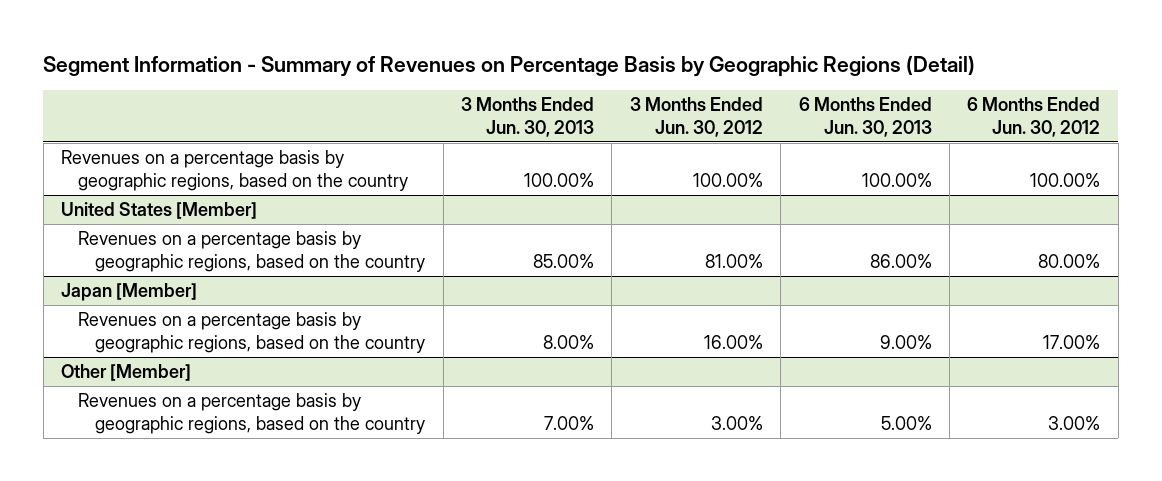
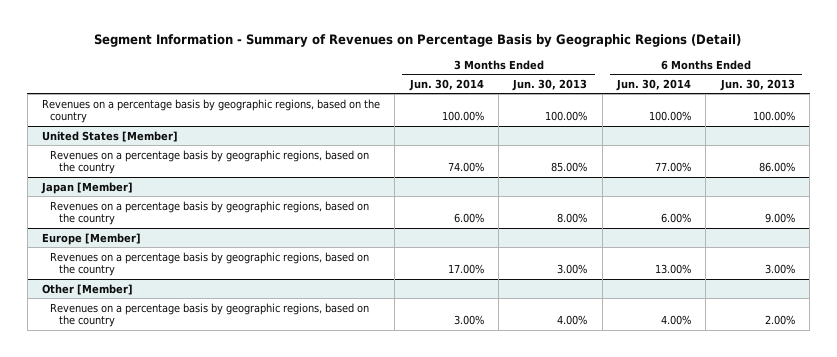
[629,96,763,137] 3 Months Ended Jun. 30, 2012 -> none
[967,96,1101,137] 6 Months Ended Jun. 30, 2012 -> none
none -> [408,78,484,91] Jun. 30, 2014
none -> [616,78,692,91] Jun. 30, 2014
none -> [42,232,142,245] Europe [Member]
none -> [50,251,370,277] Revenues on a percentage basis by geographic regions, based on the country
[543,416,594,431] 7.00% -> [557,315,588,326] 4.00%
[880,416,932,431] 5.00% -> [764,315,795,326] 2.00%

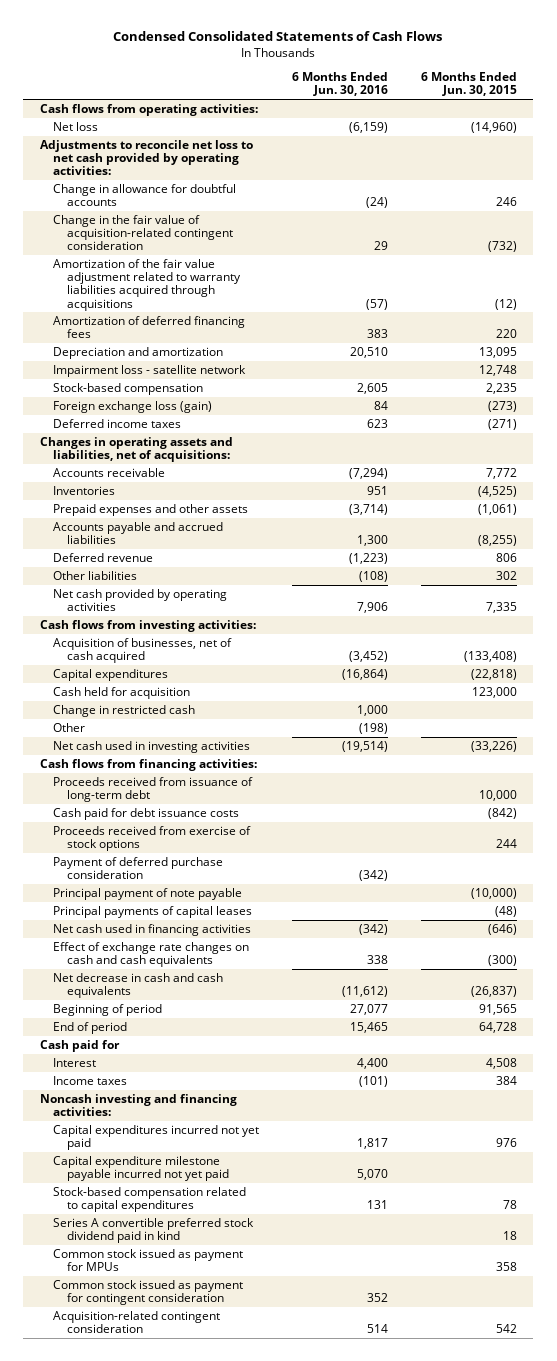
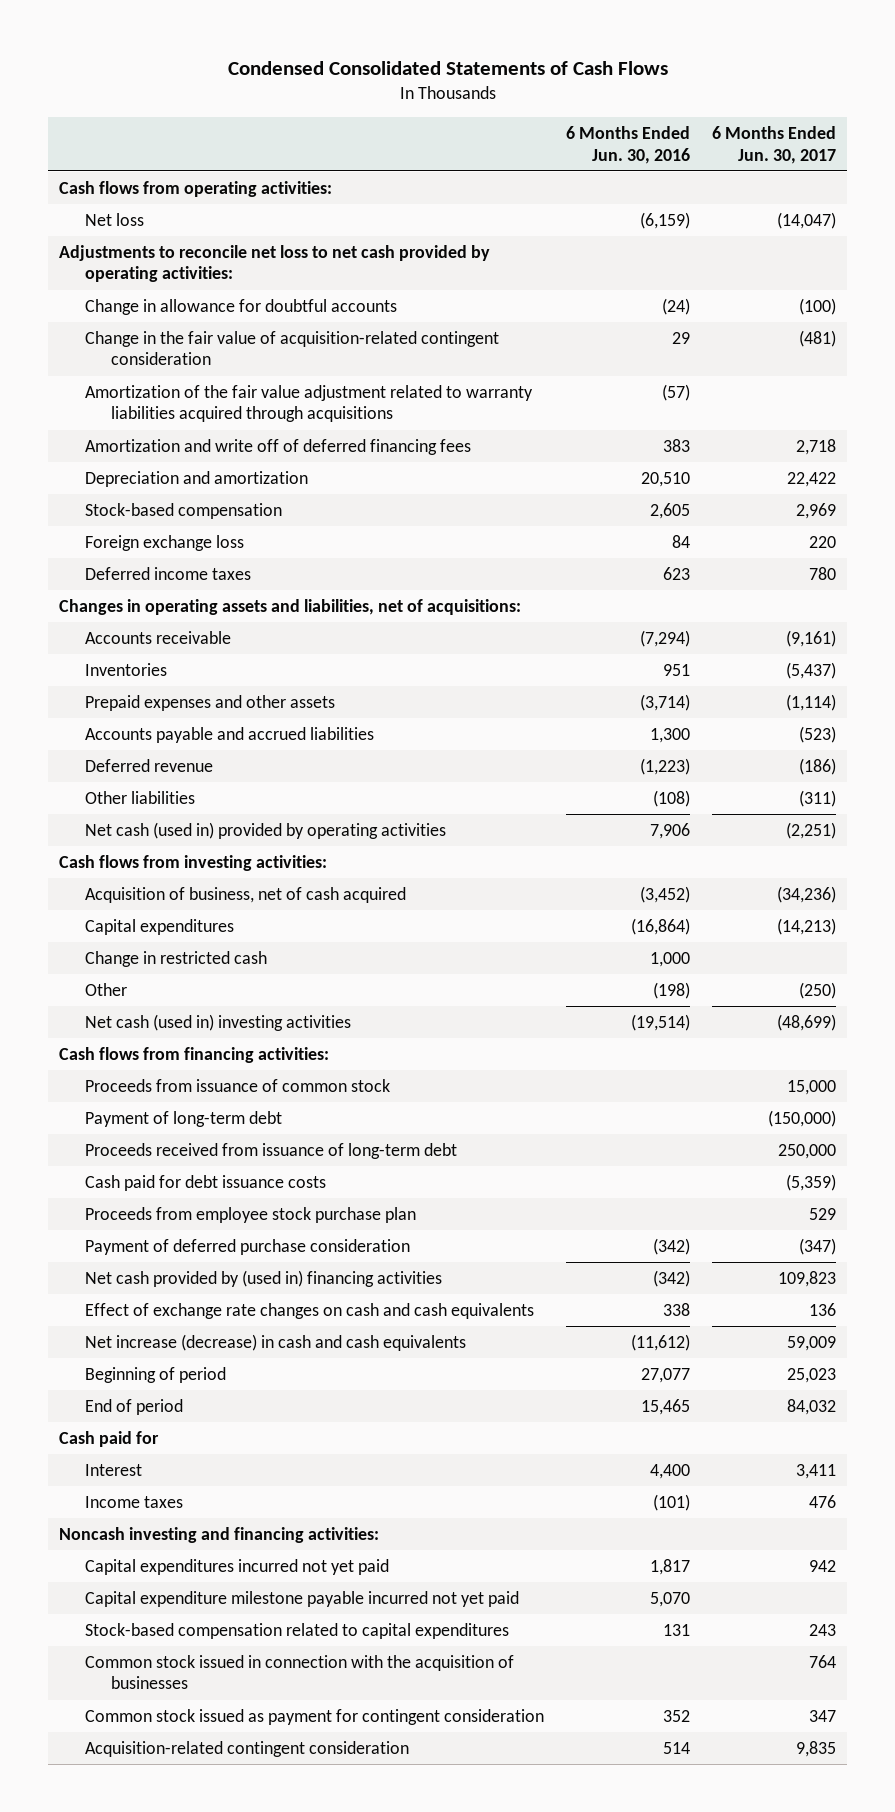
[420,72,517,97] 6 Months Ended Jun. 30, 2015 -> none
none -> [712,125,837,164] 6 Months Ended Jun. 30, 2017
[53,315,246,339] Amortization of deferred financing fees -> [85,438,472,455] Amortization and write off of deferred financing fees
[53,364,247,377] Impairment loss - satellite network -> none
[53,400,213,413] Foreign exchange loss (gain) -> [85,534,245,551] Foreign exchange loss
[53,588,228,612] Net cash provided by operating activities -> [85,821,447,839] Net cash (used in) provided by operating activities
[53,637,233,664] Acquisition of businesses, net of cash acquired -> [85,886,407,903] Acquisition of business, net of cash acquired
[53,686,191,699] Cash held for acquisition -> none
[53,740,251,753] Net cash used in investing activities -> [85,1013,352,1031] Net cash (used in) investing activities
none -> [85,1078,391,1092] Proceeds from issuance of common stock
none -> [85,1110,283,1127] Payment of long-term debt
[53,825,252,852] Proceeds received from exercise of stock options -> none
none -> [85,1206,417,1223] Proceeds from employee stock purchase plan
[53,887,243,900] Principal payment of note payable -> none
[53,905,253,918] Principal payments of capital leases -> none
[53,923,252,936] Net cash used in financing activities -> [85,1269,443,1287] Net cash provided by (used in) financing activities
[53,972,224,999] Net decrease in cash and cash equivalents -> [85,1333,467,1351] Net increase (decrease) in cash and cash equivalents
[53,1217,255,1244] Series A convertible preferred stock dividend paid in kind -> none
[53,1248,244,1272] Common stock issued as payment for MPUs -> none
none -> [85,1654,515,1690] Common stock issued in connection with the acquisition of businesses

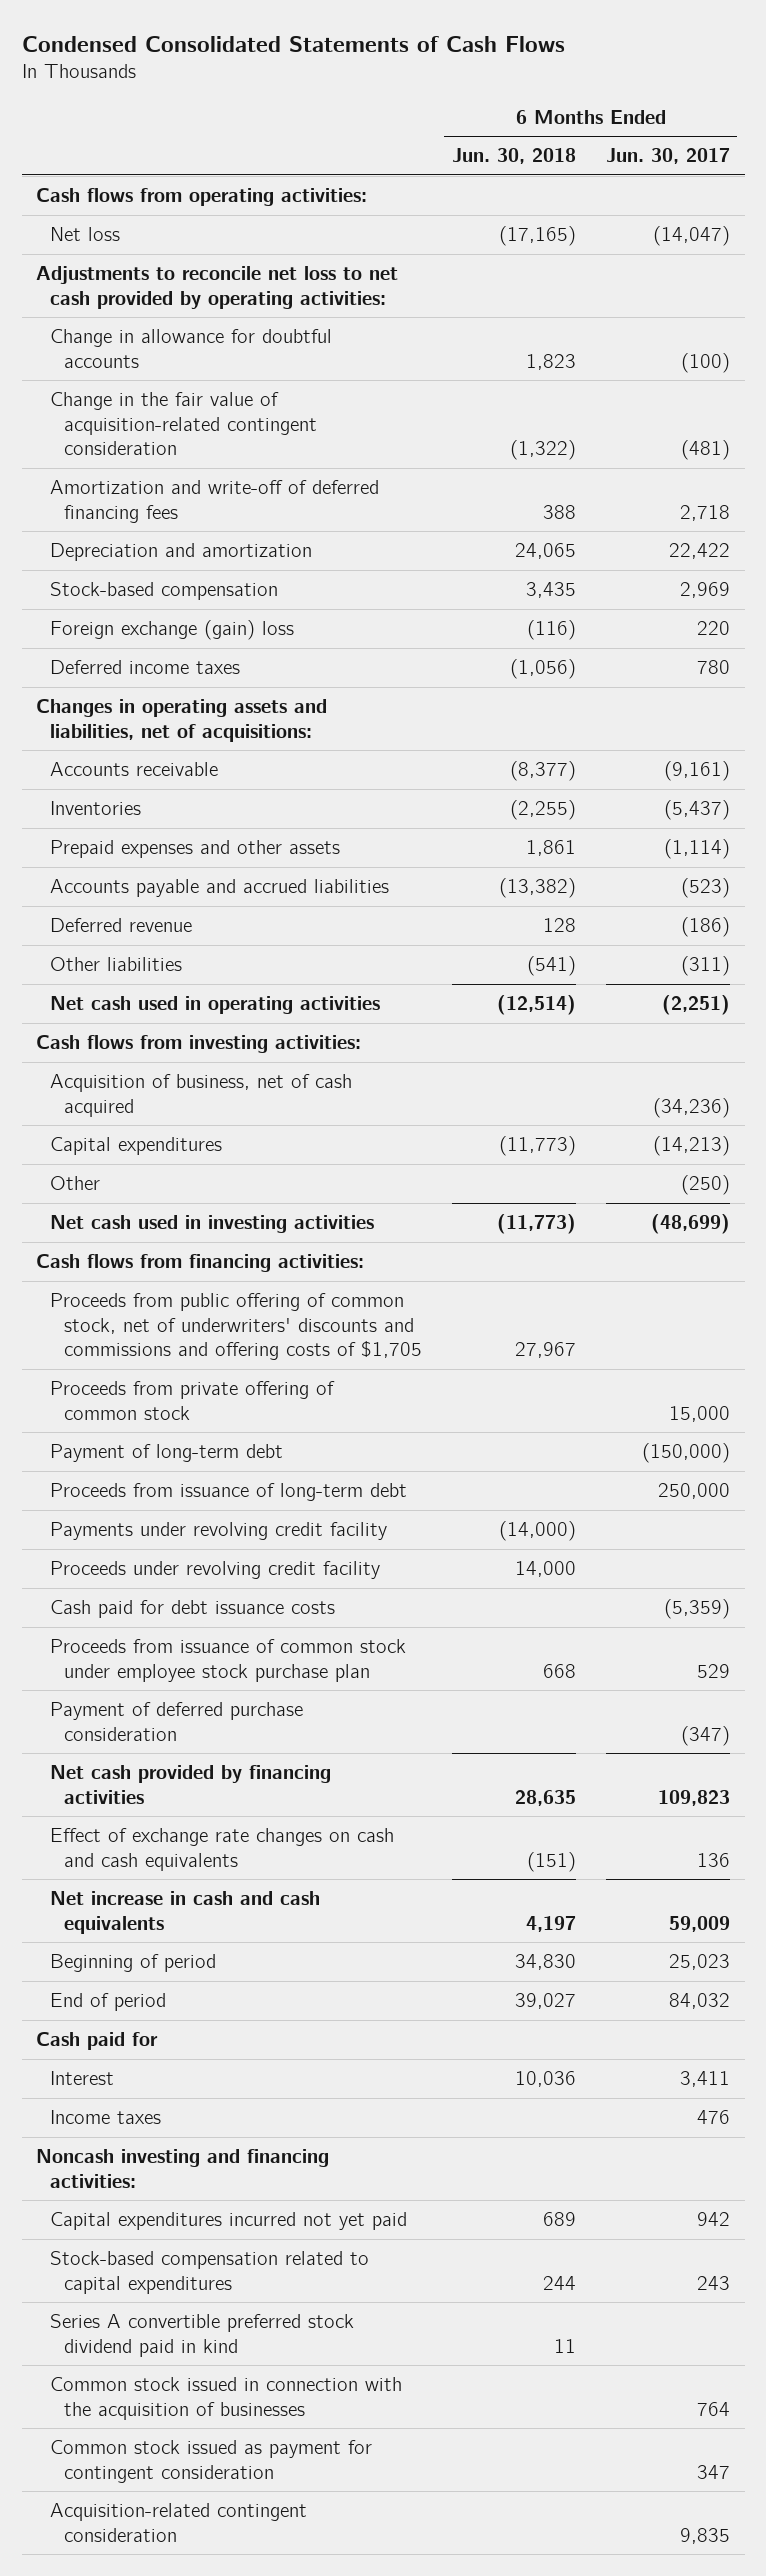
[566,125,691,164] 6 Months Ended Jun. 30, 2016 -> none
none -> [451,148,576,165] Jun. 30, 2018
[85,384,534,423] Amortization of the fair value adjustment related to warranty liabilities acquired through acquisitions -> none
[85,438,472,455] Amortization and write off of deferred financing fees -> [50,479,380,523] Amortization and write-off of deferred financing fees
[85,534,245,551] Foreign exchange loss -> [50,619,295,640] Foreign exchange (gain) loss
[85,821,447,839] Net cash (used in) provided by operating activities -> [50,995,381,1014] Net cash used in operating activities
[85,950,268,967] Change in restricted cash -> none
[85,1013,352,1031] Net cash (used in) investing activities -> [50,1214,375,1233] Net cash used in investing activities
none -> [50,1292,423,1361] Proceeds from public offering of common stock, net of underwriters' discounts and commissions and offering costs of $1,705
[85,1078,391,1092] Proceeds from issuance of common stock -> [50,1380,336,1420] Proceeds from private offering of common stock
[85,1142,458,1159] Proceeds received from issuance of long-term debt -> [50,1482,408,1501] Proceeds from issuance of long-term debt
none -> [50,1521,388,1540] Payments under revolving credit facility
none -> [50,1560,381,1579] Proceeds under revolving credit facility
[85,1206,417,1223] Proceeds from employee stock purchase plan -> [50,1638,407,1682] Proceeds from issuance of common stock under employee stock purchase plan
[85,1269,443,1287] Net cash provided by (used in) financing activities -> [50,1764,332,1804] Net cash provided by financing activities
[85,1333,467,1351] Net increase (decrease) in cash and cash equivalents -> [50,1890,321,1934] Net increase in cash and cash equivalents
[85,1590,520,1607] Capital expenditure milestone payable incurred not yet paid -> none
none -> [50,2313,355,2357] Series A convertible preferred stock dividend paid in kind

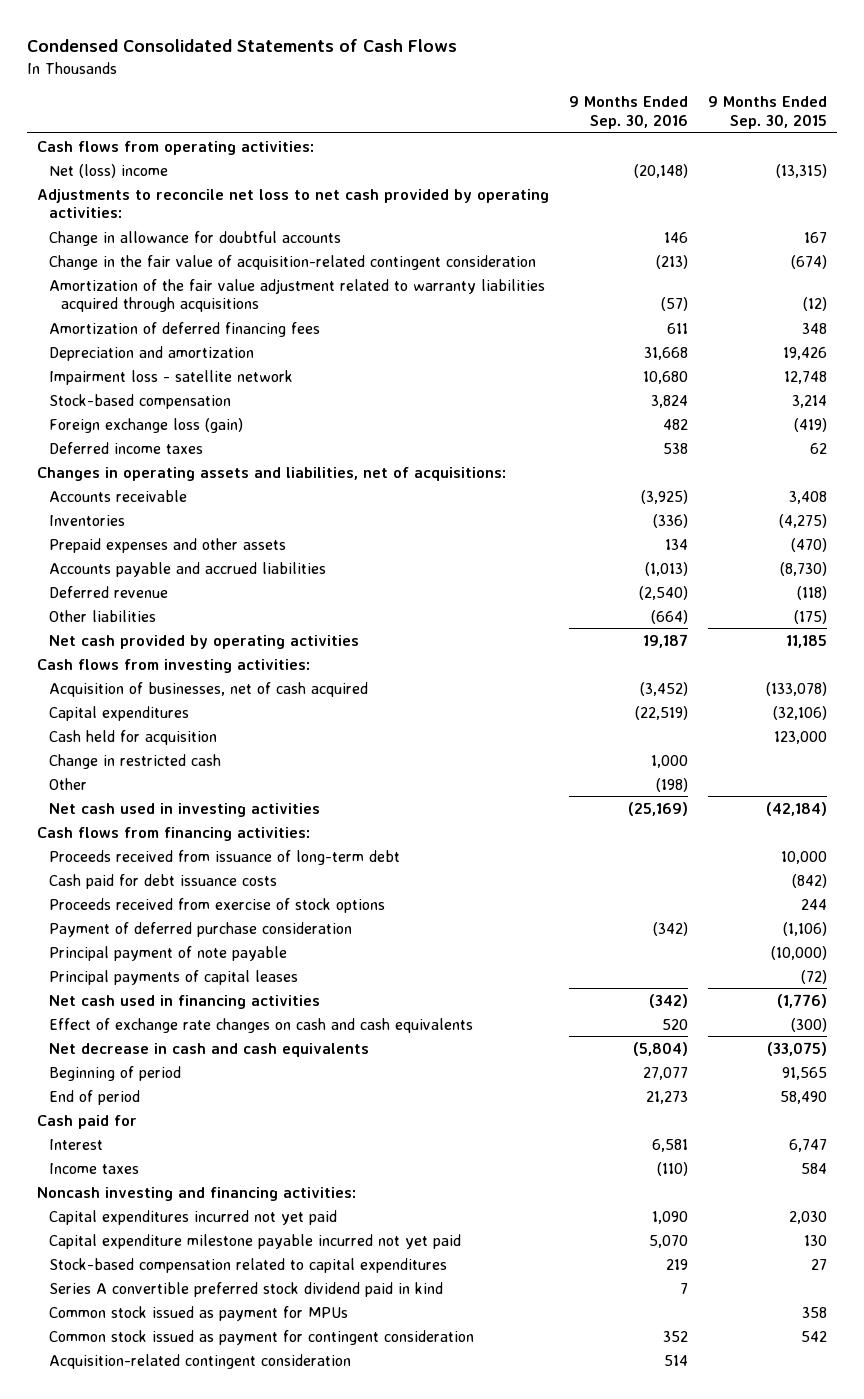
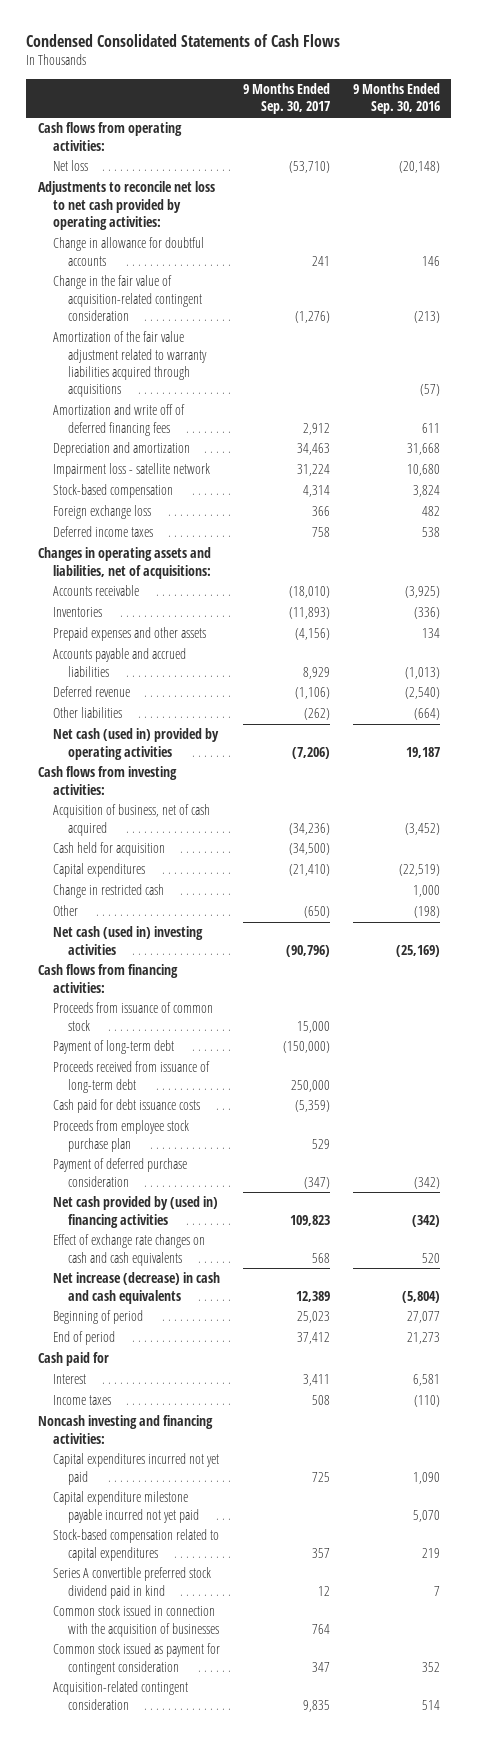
[707,96,827,130] 9 Months Ended Sep. 30, 2015 -> none
none -> [242,82,330,115] 9 Months Ended Sep. 30, 2017
[49,163,169,178] Net (loss) income -> [53,160,89,172] Net loss
[49,321,321,337] Amortization of deferred financing fees -> [53,404,186,436] Amortization and write off of deferred financing fees
[49,417,244,433] Foreign exchange loss (gain) -> [53,505,152,520] Foreign exchange loss
[49,634,360,649] Net cash provided by operating activities -> [53,728,220,760] Net cash (used in) provided by operating activities
[49,681,369,697] Acquisition of businesses, net of cash acquired -> [53,804,211,836] Acquisition of business, net of cash acquired
[49,705,190,721] Capital expenditures -> [53,863,146,878] Capital expenditures
[49,802,321,817] Net cash used in investing activities -> [53,926,204,955] Net cash (used in) investing activities
none -> [53,1002,214,1031] Proceeds from issuance of common stock
none -> [53,1040,175,1055] Payment of long-term debt
[49,897,386,913] Proceeds received from exercise of stock options -> none
none -> [53,1120,190,1152] Proceeds from employee stock purchase plan
[49,945,288,961] Principal payment of note payable -> none
[49,969,299,985] Principal payments of capital leases -> none
[49,994,321,1009] Net cash used in financing activities -> [53,1196,219,1228] Net cash provided by (used in) financing activities
[49,1042,370,1057] Net decrease in cash and cash equivalents -> [53,1272,221,1304] Net increase (decrease) in cash and cash equivalents
[49,1305,349,1321] Common stock issued as payment for MPUs -> none
none -> [53,1605,220,1637] Common stock issued in connection with the acquisition of businesses

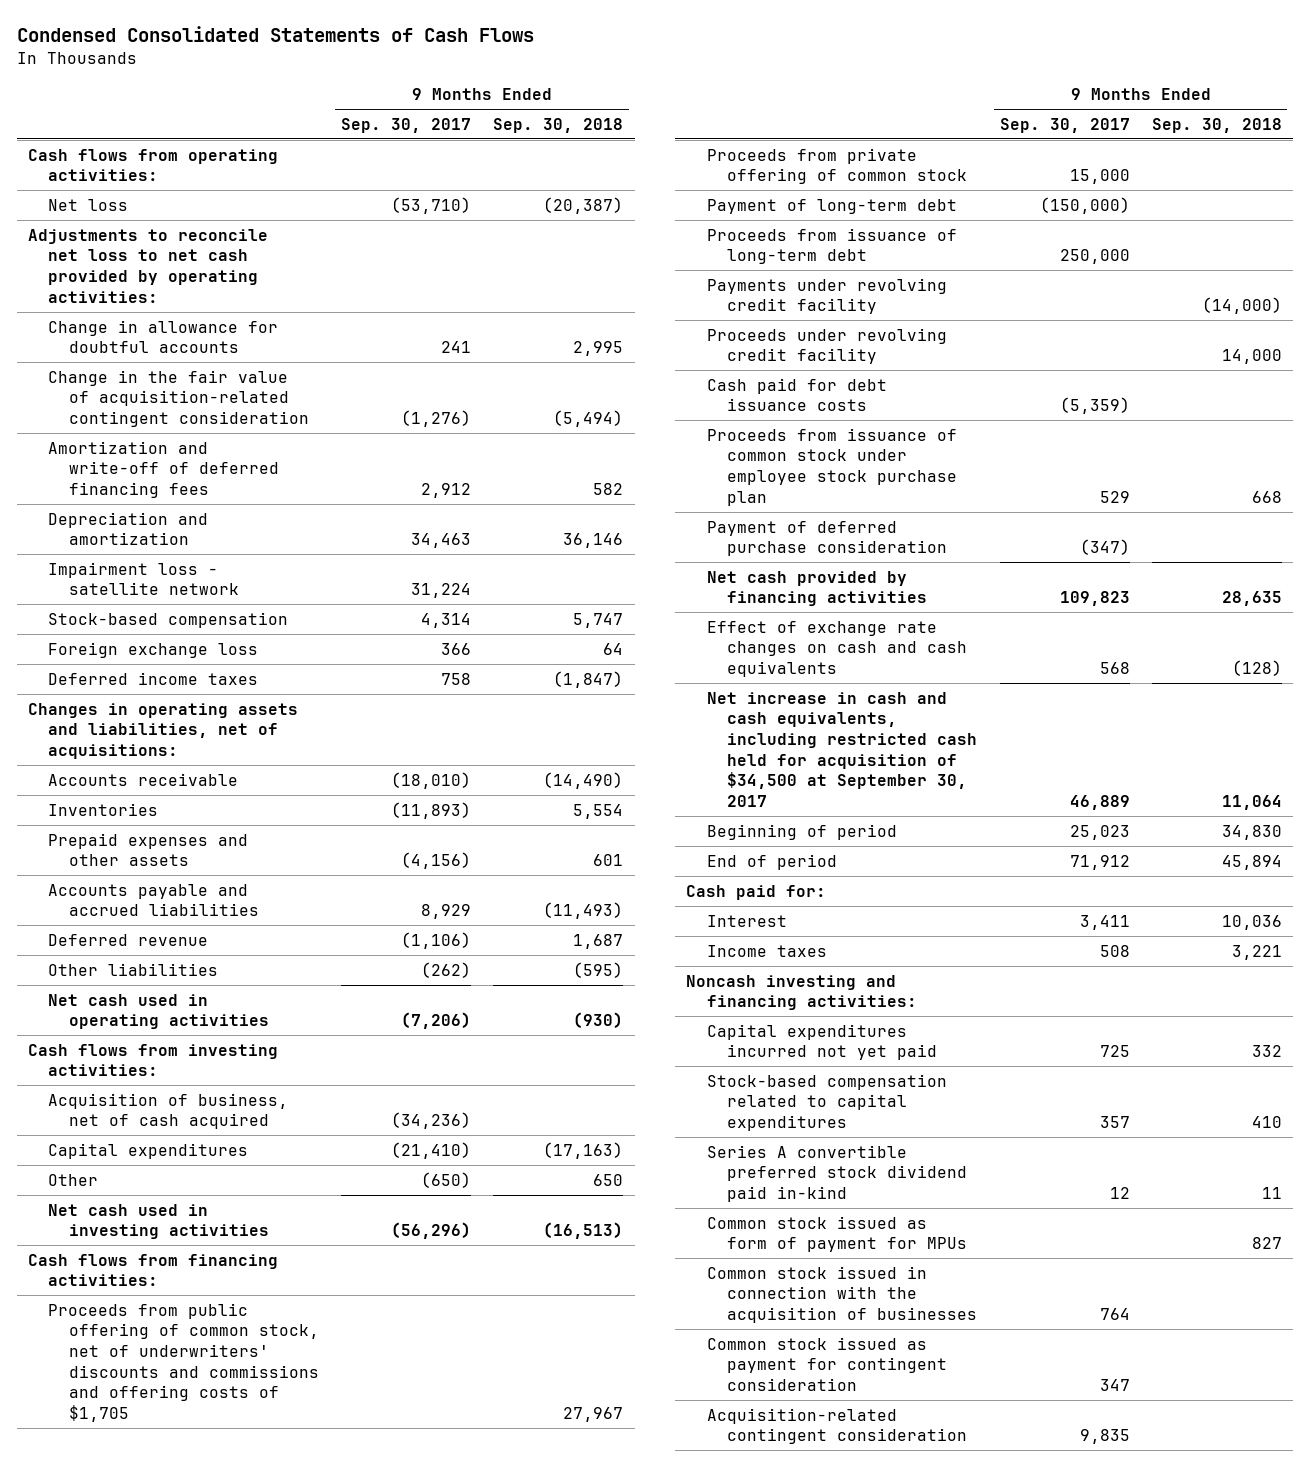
[352,82,440,115] 9 Months Ended Sep. 30, 2016 -> none
none -> [493,118,624,134] Sep. 30, 2018
[53,331,208,398] Amortization of the fair value adjustment related to warranty liabilities acquired through acquisitions -> none
[53,404,186,436] Amortization and write off of deferred financing fees -> [48,440,279,499] Amortization and write-off of deferred financing fees
[53,728,220,760] Net cash (used in) provided by operating activities -> [48,993,269,1030] Net cash used in operating activities
[53,842,166,857] Cash held for acquisition -> none
[53,884,165,899] Change in restricted cash -> none
[53,926,204,955] Net cash (used in) investing activities -> [48,1203,269,1240] Net cash used in investing activities
[285,944,330,957] (90,796) -> [391,1222,472,1240] (56,296)
none -> [48,1302,319,1422] Proceeds from public offering of common stock, net of underwriters' discounts and commissions and offering costs of $1,705
[53,1002,214,1031] Proceeds from issuance of common stock -> [706,147,968,185] Proceeds from private offering of common stock
[53,1061,211,1093] Proceeds received from issuance of long-term debt -> [706,227,957,265] Proceeds from issuance of long-term debt
none -> [706,277,947,315] Payments under revolving credit facility
none -> [706,327,947,365] Proceeds under revolving credit facility
[53,1120,190,1152] Proceeds from employee stock purchase plan -> [706,427,958,506] Proceeds from issuance of common stock under employee stock purchase plan
[53,1196,219,1228] Net cash provided by (used in) financing activities -> [706,570,928,607] Net cash provided by financing activities
[53,1272,221,1304] Net increase (decrease) in cash and cash equivalents -> none
none -> [706,691,978,807] Net increase in cash and cash equivalents, including restricted cash held for acquisition of $34,500 at September 30, 2017
[296,1332,330,1345] 37,412 -> [1069,854,1130,870] 71,912
[37,1352,109,1367] Cash paid for -> [686,884,827,900] Cash paid for:
[53,1491,200,1523] Capital expenditure milestone payable incurred not yet paid -> none
[53,1567,212,1599] Series A convertible preferred stock dividend paid in kind -> [706,1144,968,1203] Series A convertible preferred stock dividend paid in-kind
none -> [706,1215,968,1253] Common stock issued as form of payment for MPUs

